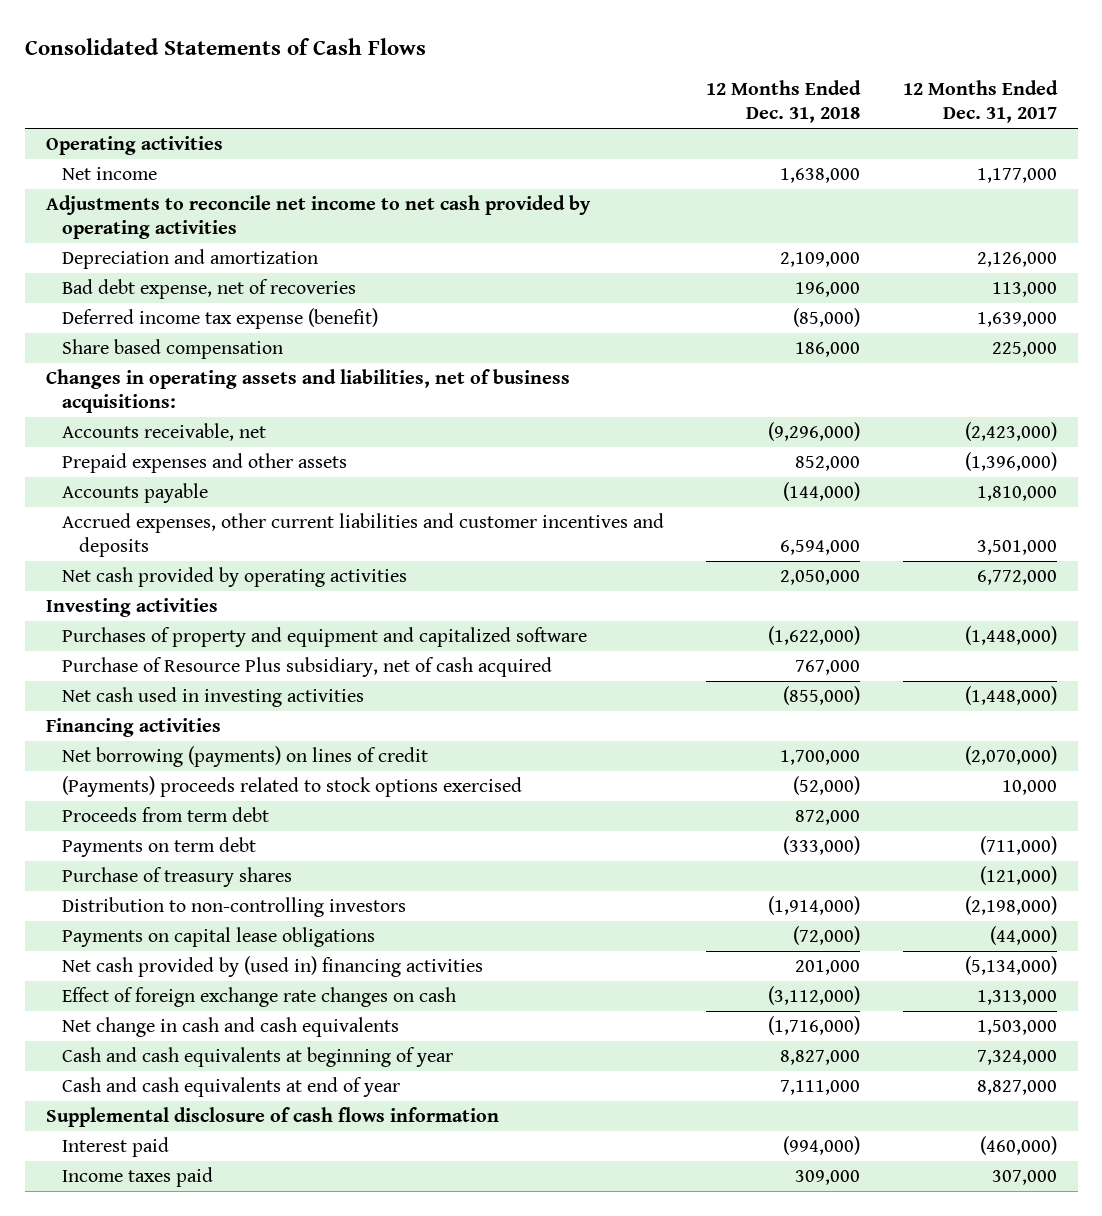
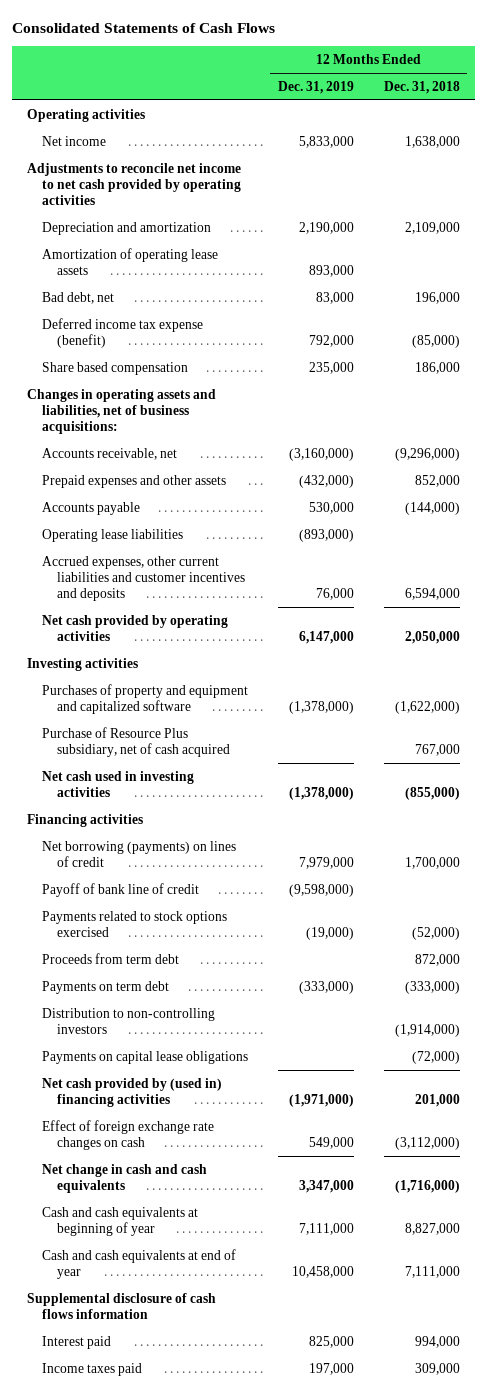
[902,80,1058,123] 12 Months Ended Dec. 31, 2017 -> none
none -> [277,80,354,94] Dec. 31, 2019
none -> [41,247,218,276] Amortization of operating lease assets
[62,279,357,300] Bad debt expense, net of recoveries -> [41,291,114,304] Bad debt, net
none -> [41,528,183,542] Operating lease liabilities
none -> [41,882,199,897] Payoff of bank line of credit
[62,776,523,798] (Payments) proceeds related to stock options exercised -> [41,910,227,938] Payments related to stock options exercised
[62,867,293,888] Purchase of treasury shares -> none
[783,1136,861,1156] (994,000) -> [414,1335,460,1348] 994,000

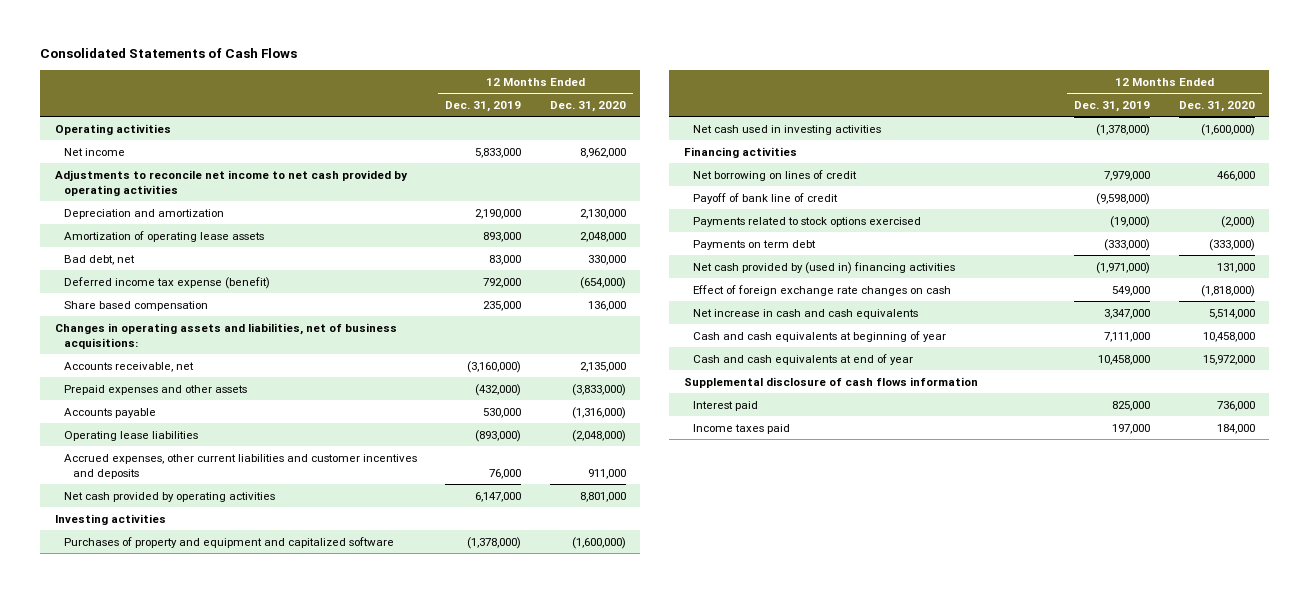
[383,80,460,94] Dec. 31, 2018 -> none
none -> [549,100,626,112] Dec. 31, 2020
[41,726,230,758] Purchase of Resource Plus subsidiary, net of cash acquired -> none
[41,840,236,868] Net borrowing (payments) on lines of credit -> [692,169,857,181] Net borrowing on lines of credit
[41,952,179,964] Proceeds from term debt -> none
[41,1007,215,1035] Distribution to non-controlling investors -> none
[41,1050,248,1064] Payments on capital lease obligations -> none
[41,1163,207,1194] Net change in cash and cash equivalents -> [692,308,918,319] Net increase in cash and cash equivalents

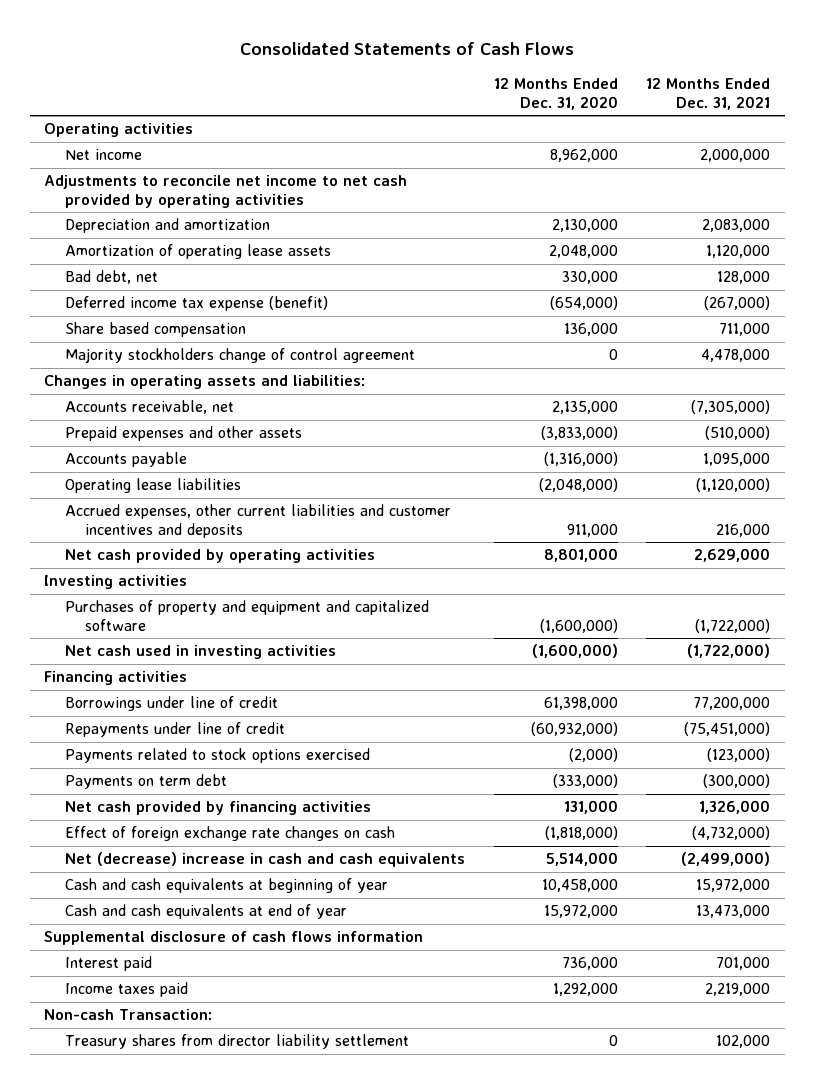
[445,100,522,112] Dec. 31, 2019 -> none
none -> [646,78,771,111] 12 Months Ended Dec. 31, 2021
none -> [64,348,415,364] Majority stockholders change of control agreement
[54,322,397,349] Changes in operating assets and liabilities, net of business acquisitions: -> [44,375,366,390] Changes in operating assets and liabilities:
[692,169,857,181] Net borrowing on lines of credit -> none
[692,192,838,204] Payoff of bank line of credit -> none
none -> [64,696,278,712] Borrowings under line of credit
none -> [64,722,285,738] Repayments under line of credit
[692,261,955,274] Net cash provided by (used in) financing activities -> [64,801,371,816] Net cash provided by financing activities
[692,308,918,319] Net increase in cash and cash equivalents -> [64,852,465,868] Net (decrease) increase in cash and cash equivalents
[1216,423,1255,434] 184,000 -> [552,983,618,997] 1,292,000
none -> [44,1009,213,1021] Non-cash Transaction:
none -> [64,1034,409,1050] Treasury shares from director liability settlement

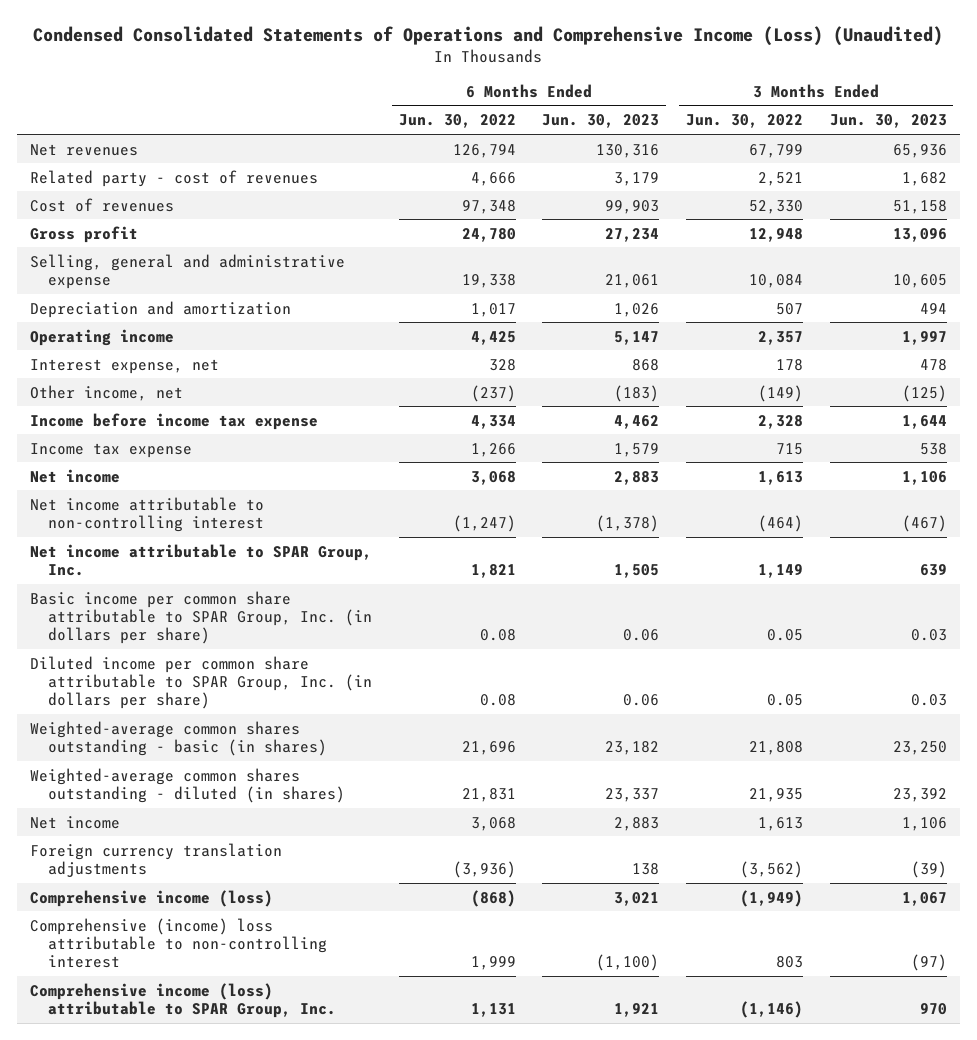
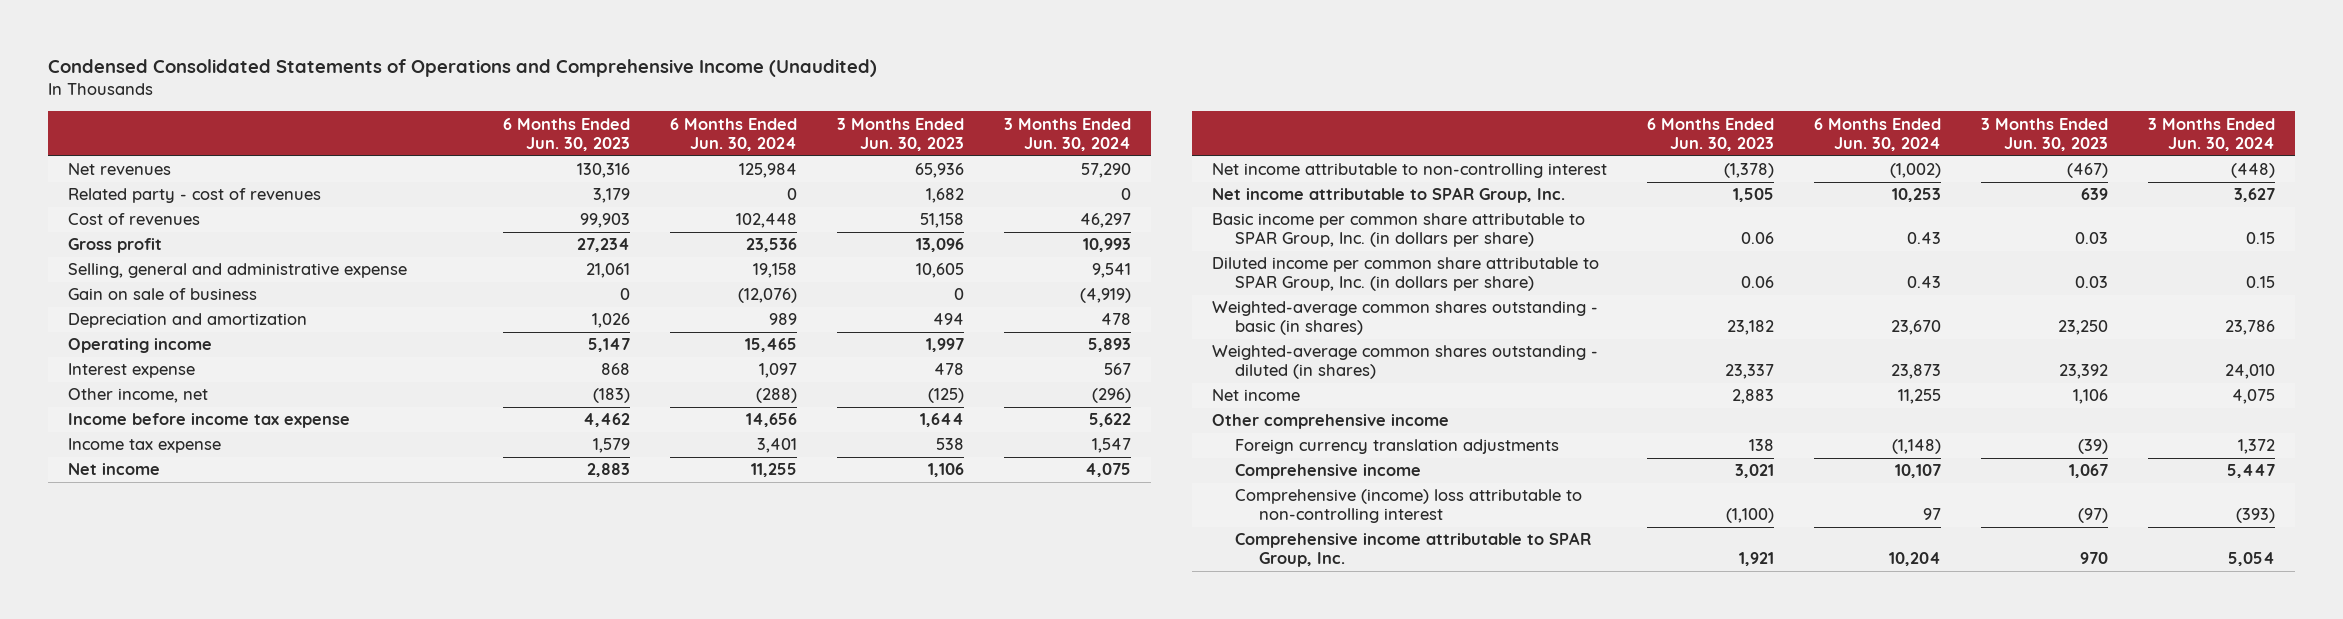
[33,25,944,46] Condensed Consolidated Statements of Operations and Comprehensive Income (Loss) (Unaudited) -> [47,59,877,78] Condensed Consolidated Statements of Operations and Comprehensive Income (Unaudited)
[398,114,516,129] Jun. 30, 2022 -> none
[685,114,803,129] Jun. 30, 2022 -> none
none -> [669,117,797,151] 6 Months Ended Jun. 30, 2024
none -> [1004,117,1132,151] 3 Months Ended Jun. 30, 2024
none -> [67,288,257,301] Gain on sale of business
[29,358,219,374] Interest expense, net -> [67,363,195,379] Interest expense
none -> [1211,414,1449,430] Other comprehensive income
[29,889,273,907] Comprehensive income (loss) -> [1235,464,1422,480] Comprehensive income
[29,982,336,1018] Comprehensive income (loss) attributable to SPAR Group, Inc. -> [1235,532,1592,568] Comprehensive income attributable to SPAR Group, Inc.

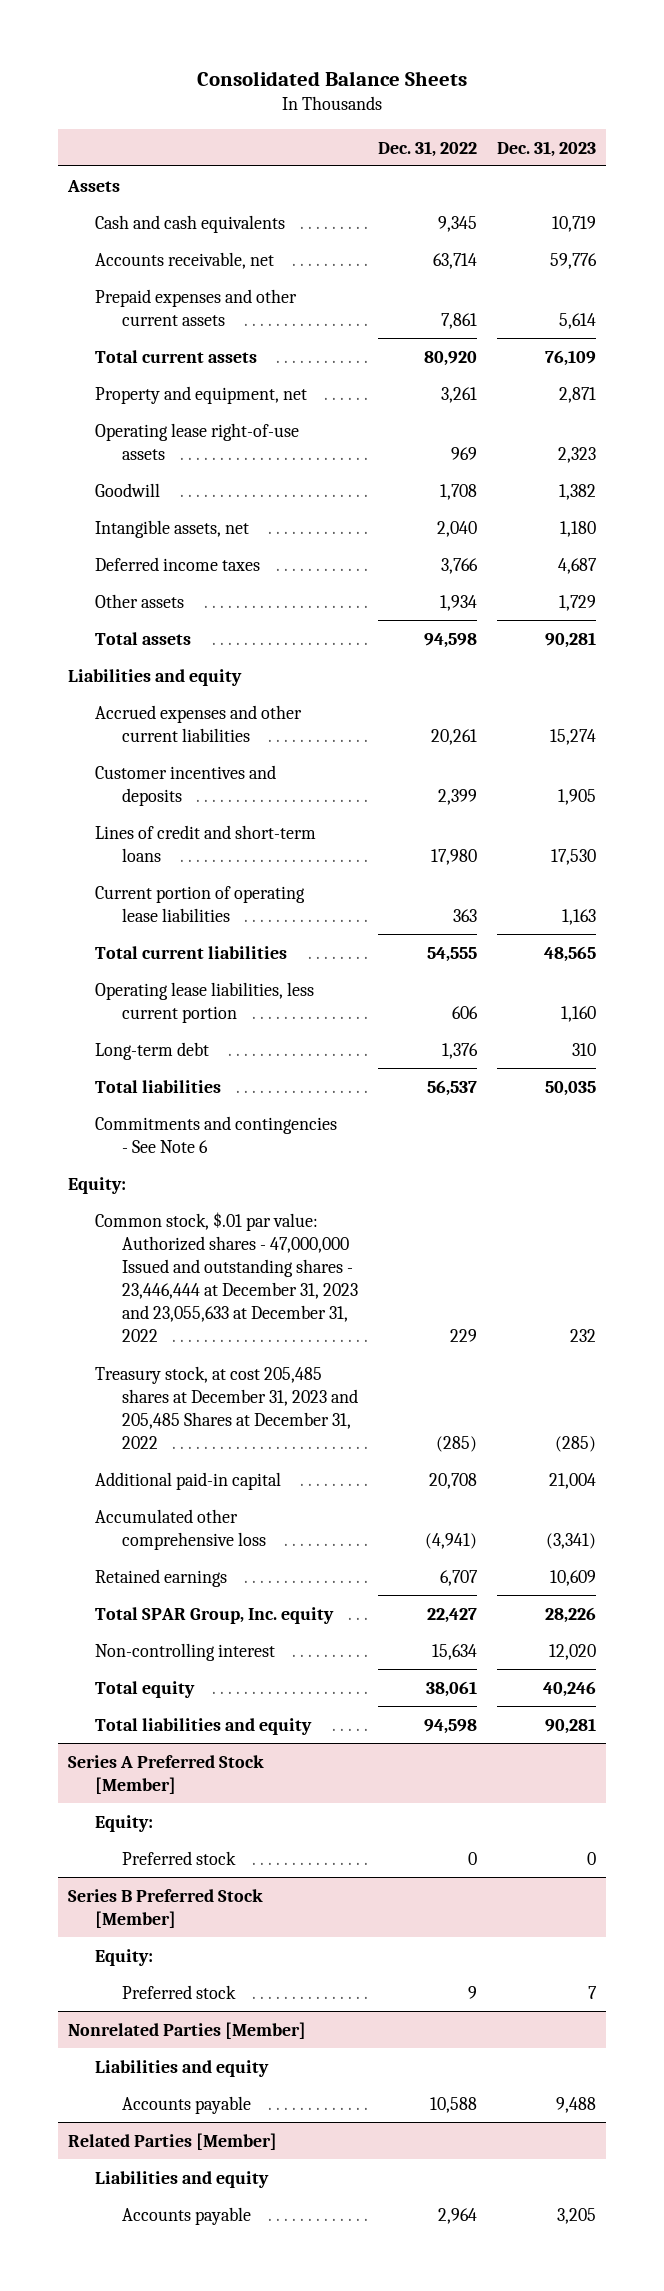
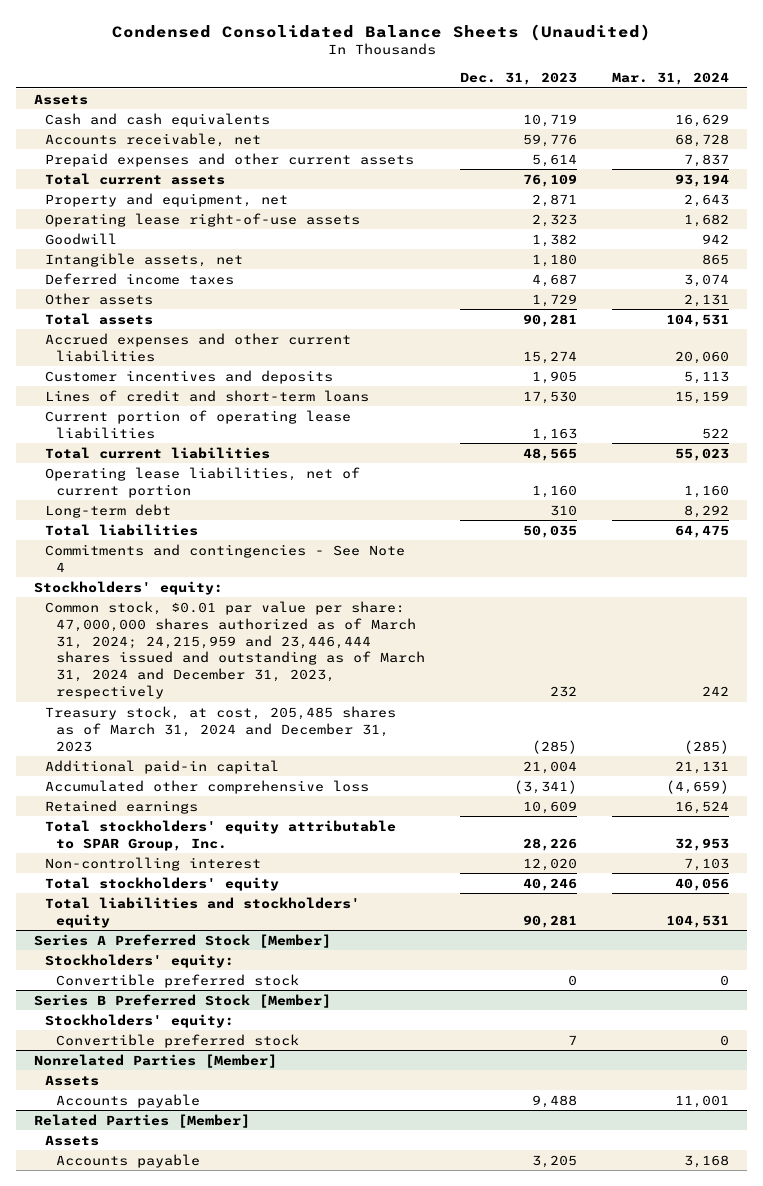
[197,70,468,86] Consolidated Balance Sheets -> [111,23,651,41] Condensed Consolidated Balance Sheets (Unaudited)
[378,140,478,157] Dec. 31, 2022 -> none
none -> [612,71,730,85] Mar. 31, 2024
[67,668,242,686] Liabilities and equity -> none
[95,981,315,1023] Operating lease liabilities, less current portion -> [44,466,360,498] Operating lease liabilities, net of current portion
[95,1115,338,1153] Commitments and contingencies - See Note 6 -> [44,543,405,572] Commitments and contingencies - See Note 4
[67,1176,126,1194] Equity: -> [33,580,223,595] Stockholders' equity:
[95,1211,359,1343] Common stock, $.01 par value: Authorized shares - 47,000,000 Issued and outstanding shares - 23,446,444 at December 31, 2023 and 23,055,633 at December 31, 2022 -> [44,600,425,700] Common stock, $0.01 par value per share: 47,000,000 shares authorized as of March 31, 2024; 24,215,959 and 23,446,444 shares issued and outstanding as of March 31, 2024 and December 31, 2023, respectively
[95,1365,359,1450] Treasury stock, at cost 205,485 shares at December 31, 2023 and 205,485 Shares at December 31, 2022 -> [44,705,396,752] Treasury stock, at cost, 205,485 shares as of March 31, 2024 and December 31, 2023
[95,1606,335,1624] Total SPAR Group, Inc. equity -> [44,819,396,851] Total stockholders' equity attributable to SPAR Group, Inc.
[95,1680,196,1698] Total equity -> [44,876,279,891] Total stockholders' equity
[95,1717,313,1735] Total liabilities and equity -> [44,896,360,928] Total liabilities and stockholders' equity
[95,1814,154,1832] Equity: -> [44,953,234,968] Stockholders' equity:
[122,1850,237,1865] Preferred stock -> [55,973,299,988] Convertible preferred stock
[95,1948,154,1966] Equity: -> [44,1013,234,1028] Stockholders' equity:
[122,1984,237,1999] Preferred stock -> [55,1033,299,1048] Convertible preferred stock
[95,2059,270,2077] Liabilities and equity -> none
none -> [44,1074,99,1086] Assets
[95,2170,270,2188] Liabilities and equity -> none
none -> [44,1134,99,1146] Assets

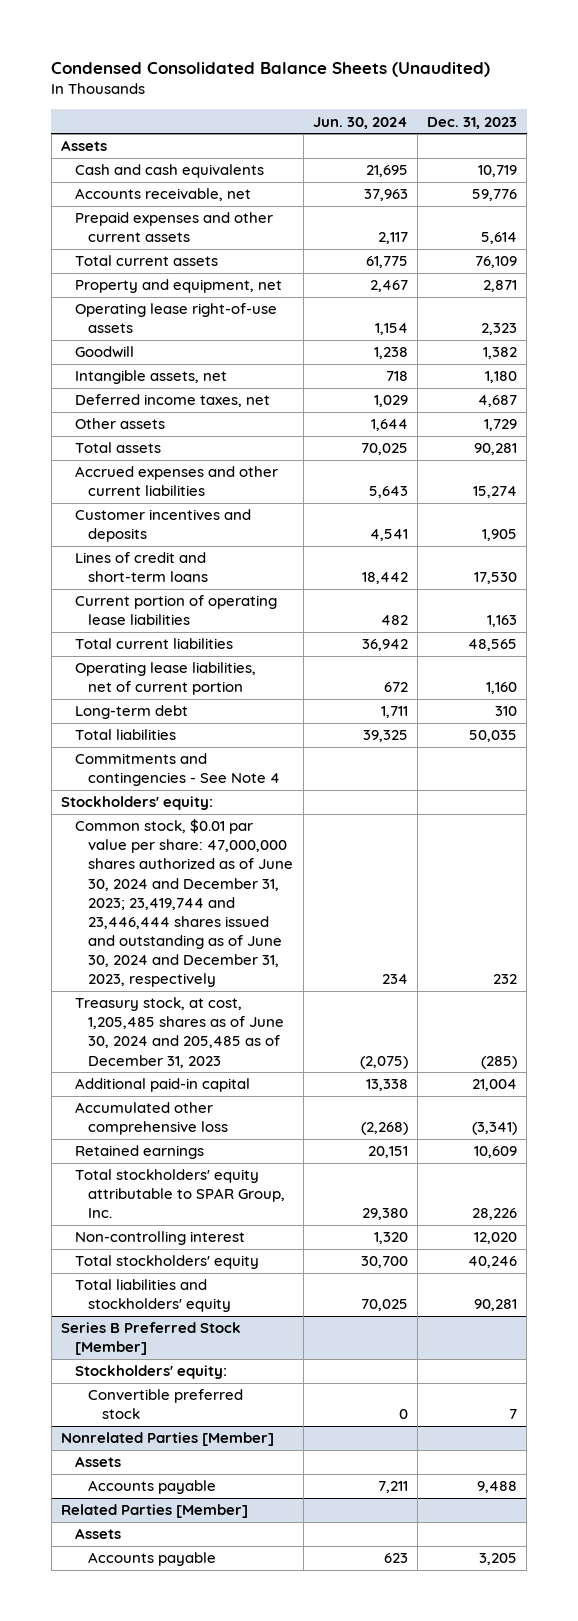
[612,71,730,85] Mar. 31, 2024 -> none
none -> [312,116,408,129] Jun. 30, 2024
[44,272,234,285] Deferred income taxes -> [74,394,270,408] Deferred income taxes, net
[44,600,425,700] Common stock, $0.01 par value per share: 47,000,000 shares authorized as of March 31, 2024; 24,215,959 and 23,446,444 shares issued and outstanding as of March 31, 2024 and December 31, 2023, respectively -> [74,819,294,988] Common stock, $0.01 par value per share: 47,000,000 shares authorized as of June 30, 2024 and December 31, 2023; 23,419,744 and 23,446,444 shares issued and outstanding as of June 30, 2024 and December 31, 2023, respectively
[44,705,396,752] Treasury stock, at cost, 205,485 shares as of March 31, 2024 and December 31, 2023 -> [74,997,285,1068] Treasury stock, at cost, 1,205,485 shares as of June 30, 2024 and 205,485 as of December 31, 2023
[33,933,331,948] Series A Preferred Stock [Member] -> none
[44,953,234,968] Stockholders' equity: -> none
[55,973,299,988] Convertible preferred stock -> none

